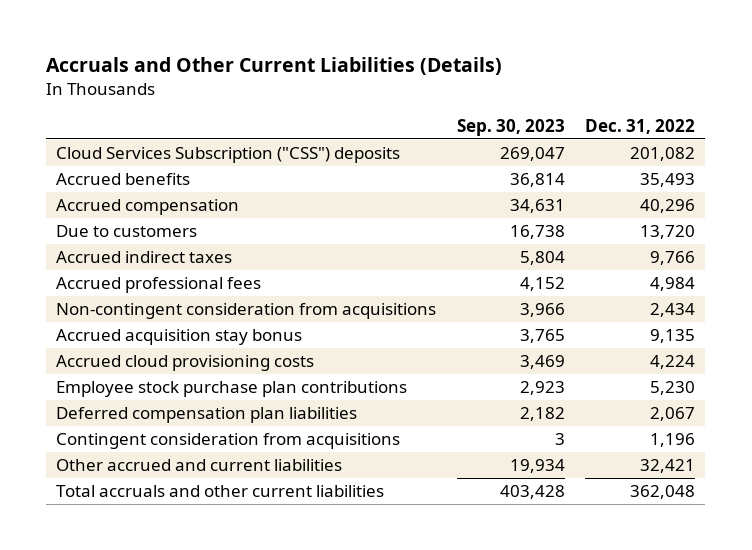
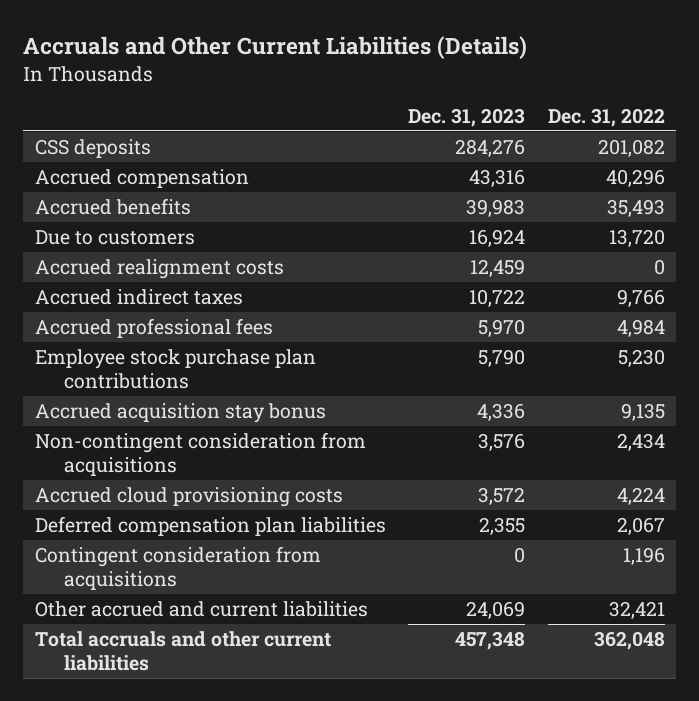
[456,118,565,136] Sep. 30, 2023 -> none
none -> [408,107,526,127] Dec. 31, 2023
[56,147,401,164] Cloud Services Subscription ("CSS") deposits -> [34,139,151,159] CSS deposits
[56,173,191,186] Accrued benefits -> [34,198,191,216] Accrued benefits
none -> [34,259,284,280] Accrued realignment costs
[56,381,408,398] Employee stock purchase plan contributions -> [34,349,316,390] Employee stock purchase plan contributions
[56,303,437,320] Non-contingent consideration from acquisitions -> [34,432,366,477] Non-contingent consideration from acquisitions

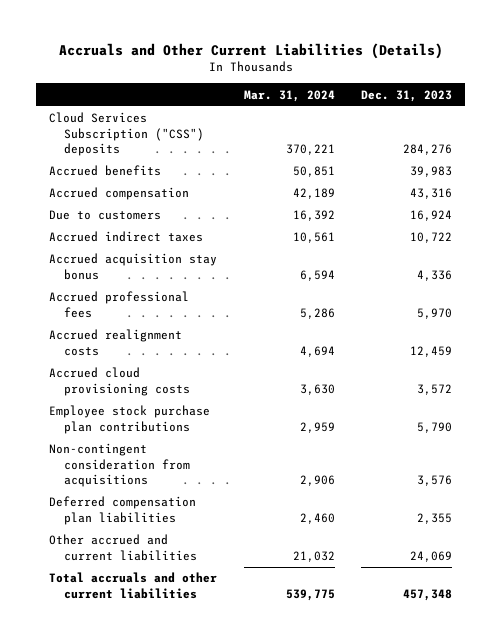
[547,107,665,127] Dec. 31, 2022 -> none
none -> [243,89,335,102] Mar. 31, 2024
[34,139,151,159] CSS deposits -> [49,112,205,156] Cloud Services Subscription ("CSS") deposits
[34,169,249,189] Accrued compensation -> [49,187,190,201] Accrued compensation
[34,403,326,424] Accrued acquisition stay bonus -> [49,253,218,280] Accrued acquisition stay bonus
[34,259,284,280] Accrued realignment costs -> [49,329,183,356] Accrued realignment costs
[34,487,343,508] Accrued cloud provisioning costs -> [49,367,191,396] Accrued cloud provisioning costs
[34,546,321,591] Contingent consideration from acquisitions -> none

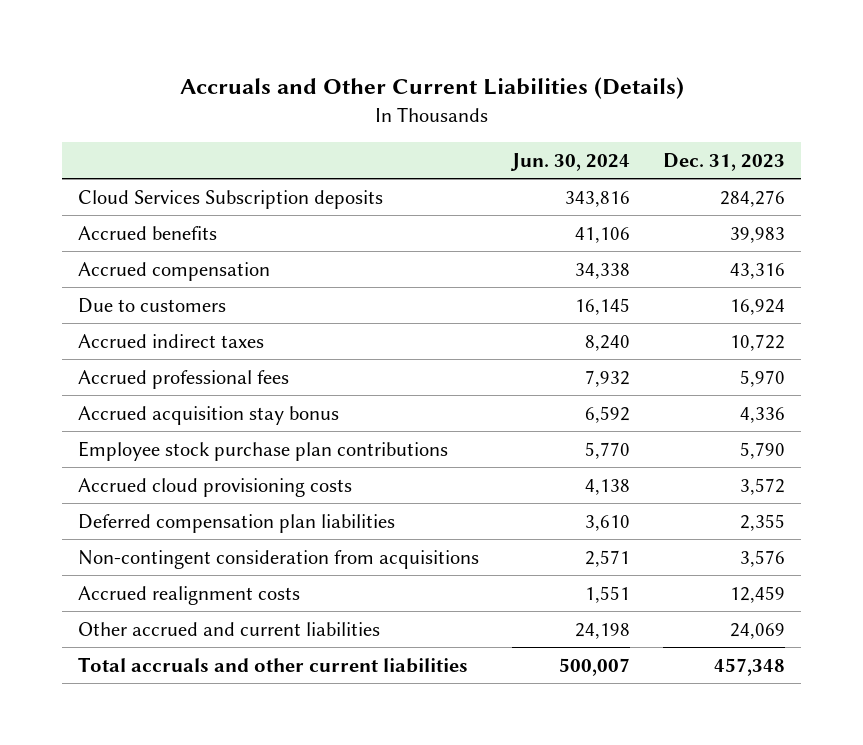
[243,89,335,102] Mar. 31, 2024 -> none
none -> [510,152,631,171] Jun. 30, 2024
[49,112,205,156] Cloud Services Subscription ("CSS") deposits -> [78,189,384,209] Cloud Services Subscription deposits
[49,253,218,280] Accrued acquisition stay bonus -> [78,405,340,425] Accrued acquisition stay bonus
[49,367,191,396] Accrued cloud provisioning costs -> [78,477,353,497] Accrued cloud provisioning costs
[49,443,191,487] Non-contingent consideration from acquisitions -> [78,549,480,569] Non-contingent consideration from acquisitions
[49,329,183,356] Accrued realignment costs -> [78,585,301,605] Accrued realignment costs

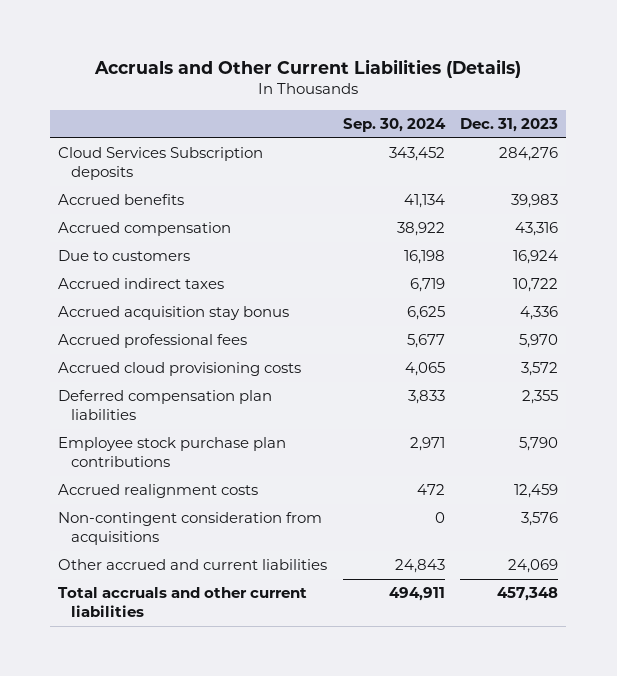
[510,152,631,171] Jun. 30, 2024 -> none
none -> [342,118,446,133] Sep. 30, 2024
[78,369,290,389] Accrued professional fees -> [58,334,248,349] Accrued professional fees
[78,440,449,461] Employee stock purchase plan contributions -> [58,437,287,468] Employee stock purchase plan contributions
[78,549,480,569] Non-contingent consideration from acquisitions -> [58,512,323,546] Non-contingent consideration from acquisitions

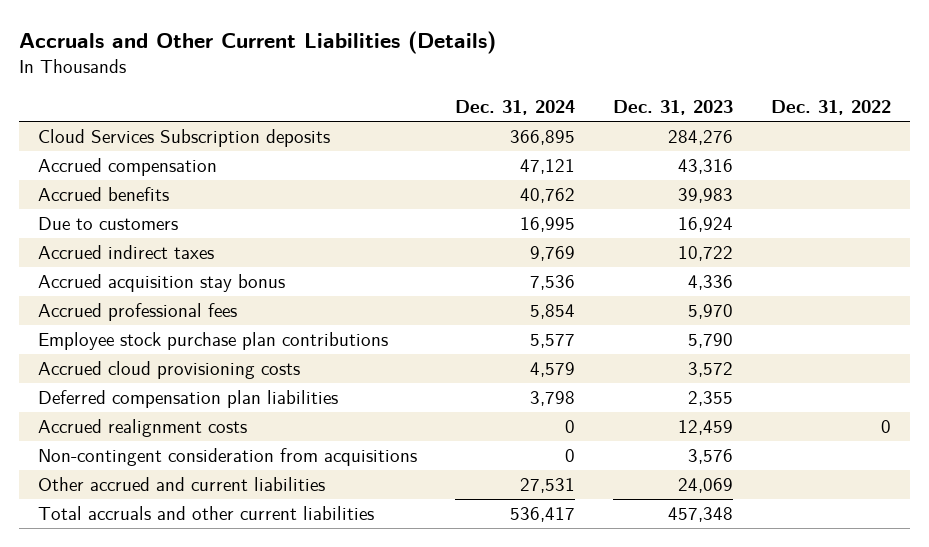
[342,118,446,133] Sep. 30, 2024 -> none
none -> [455,100,576,116] Dec. 31, 2024
none -> [771,100,892,116] Dec. 31, 2022
[58,194,185,206] Accrued benefits -> [38,187,170,202] Accrued benefits
[58,437,287,468] Employee stock purchase plan contributions -> [38,332,389,351] Employee stock purchase plan contributions

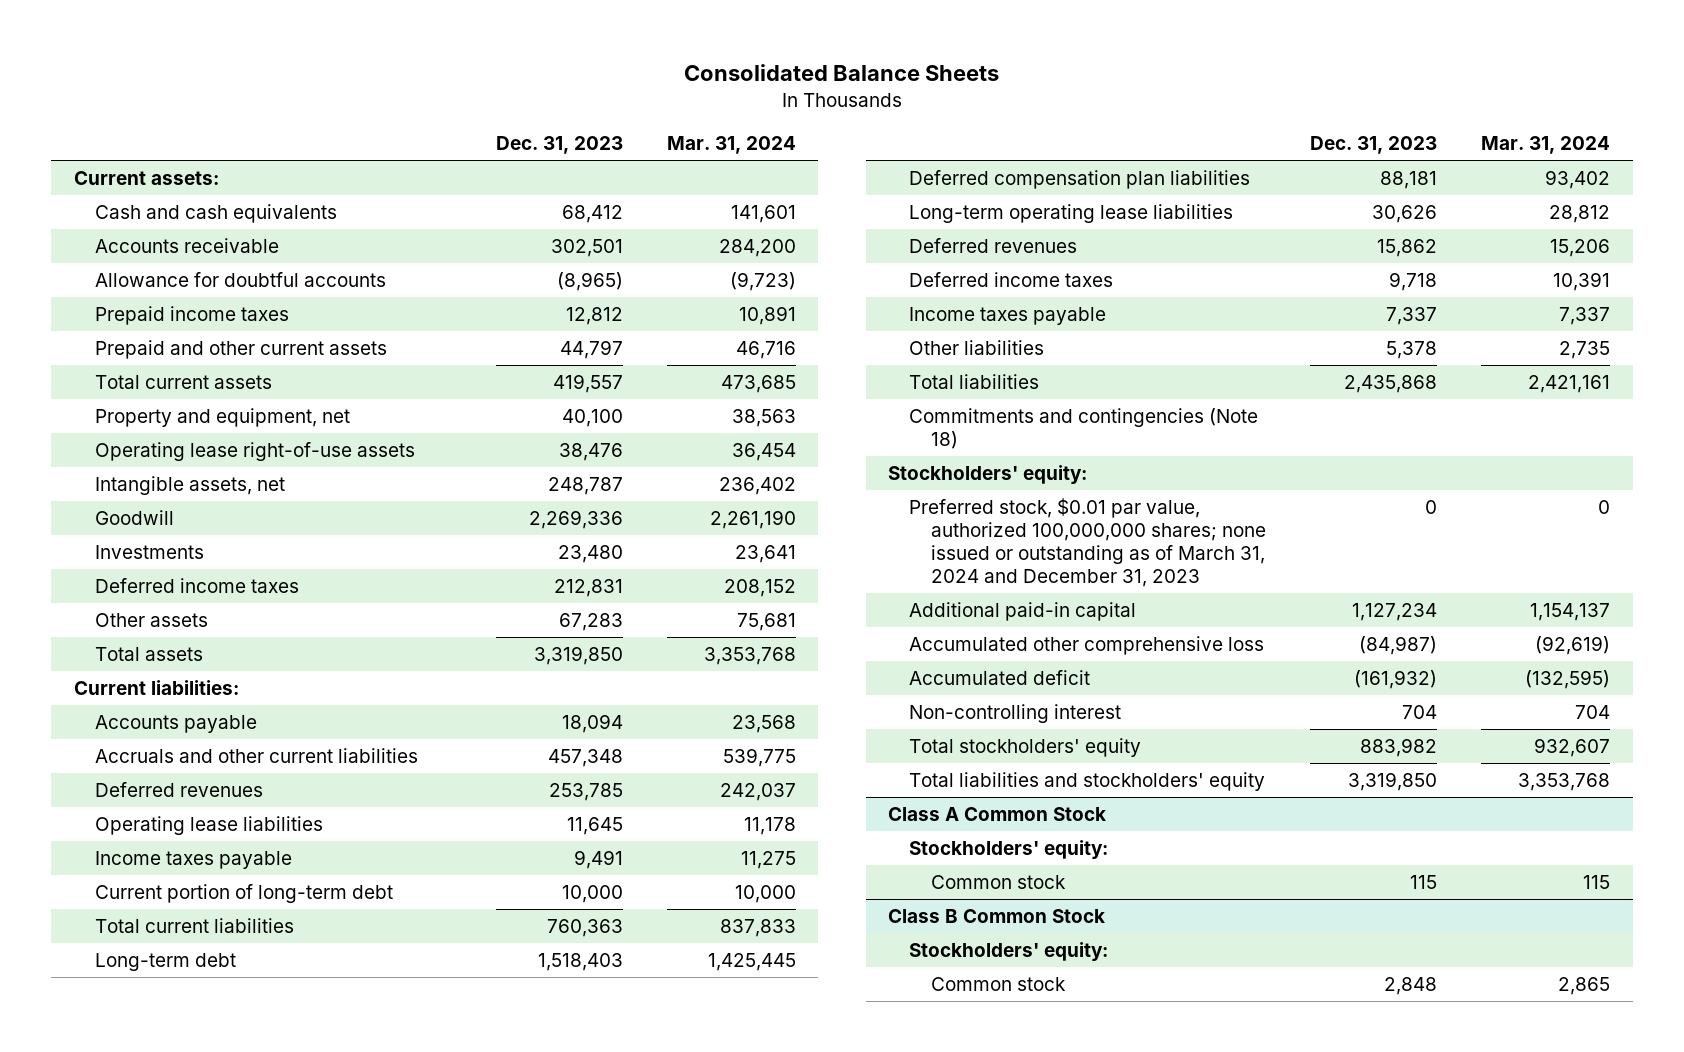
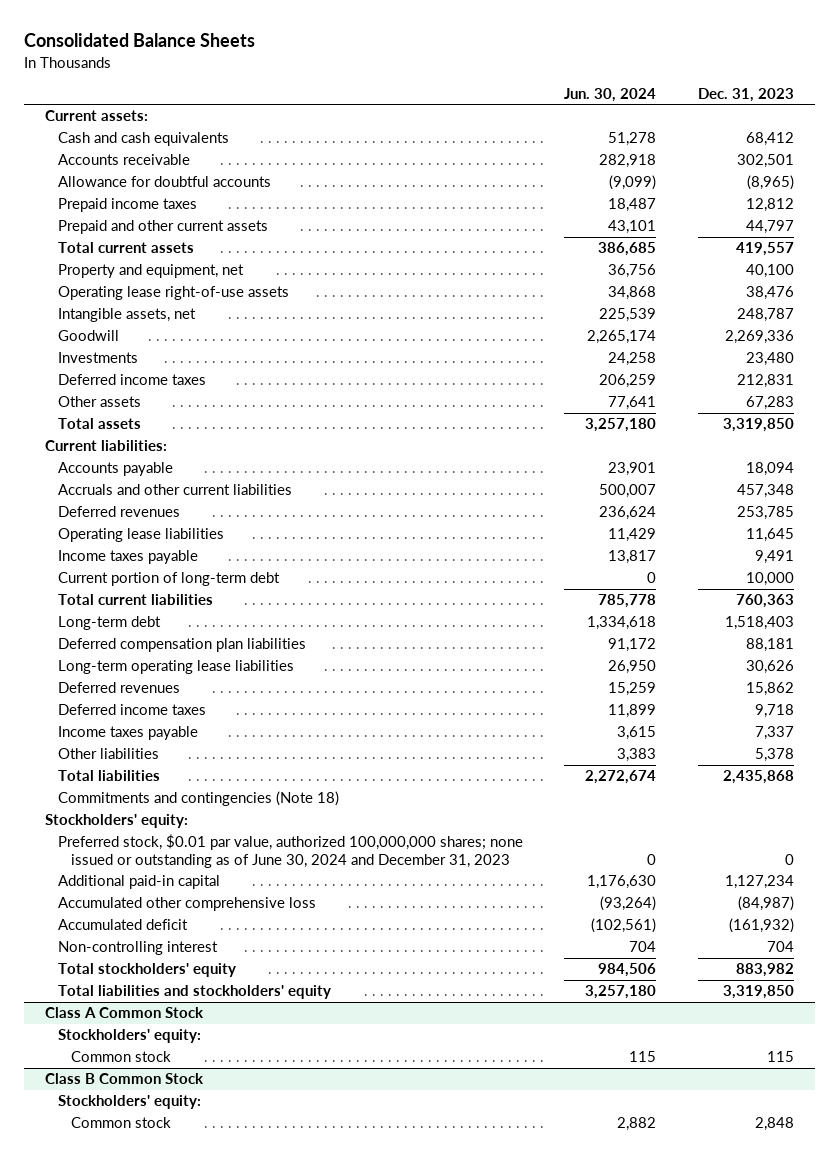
[667,135,797,154] Mar. 31, 2024 -> none
none -> [564,87,657,102] Jun. 30, 2024
[909,498,1266,588] Preferred stock, $0.01 par value, authorized 100,000,000 shares; none issued or outstanding as of March 31, 2024 and December 31, 2023 -> [57,834,523,868] Preferred stock, $0.01 par value, authorized 100,000,000 shares; none issued or outstanding as of June 30, 2024 and December 31, 2023

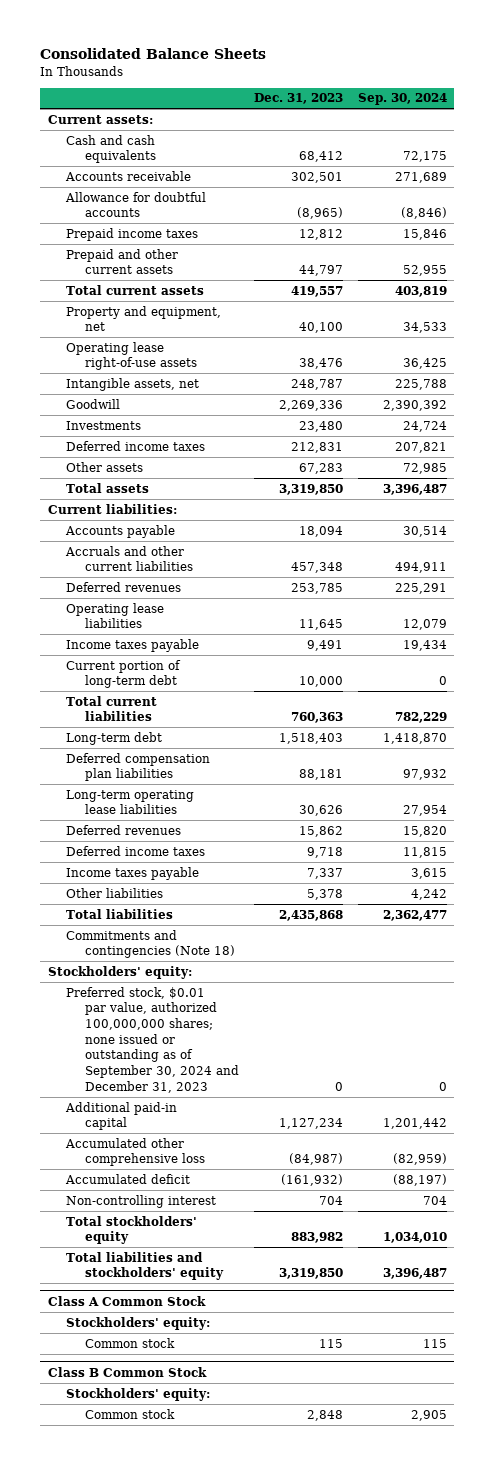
[564,87,657,102] Jun. 30, 2024 -> none
none -> [357,93,447,106] Sep. 30, 2024
[57,834,523,868] Preferred stock, $0.01 par value, authorized 100,000,000 shares; none issued or outstanding as of June 30, 2024 and December 31, 2023 -> [66,986,239,1093] Preferred stock, $0.01 par value, authorized 100,000,000 shares; none issued or outstanding as of September 30, 2024 and December 31, 2023

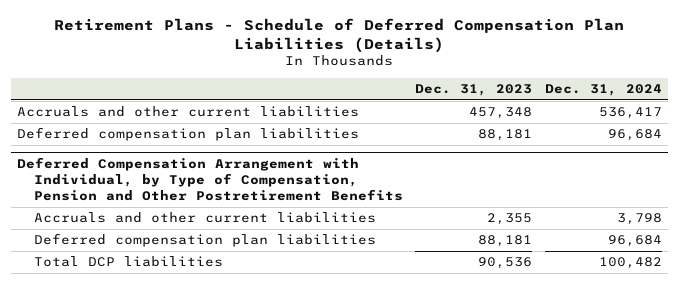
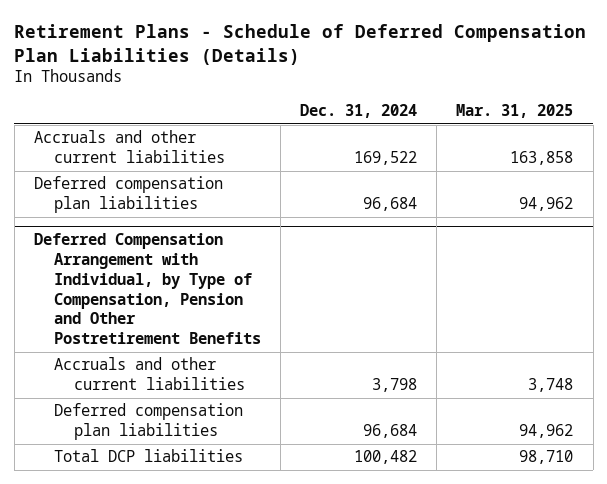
[415,83,533,96] Dec. 31, 2023 -> none
none -> [456,104,574,119] Mar. 31, 2025
[598,107,662,120] 536,417 -> [354,151,418,166] 169,522

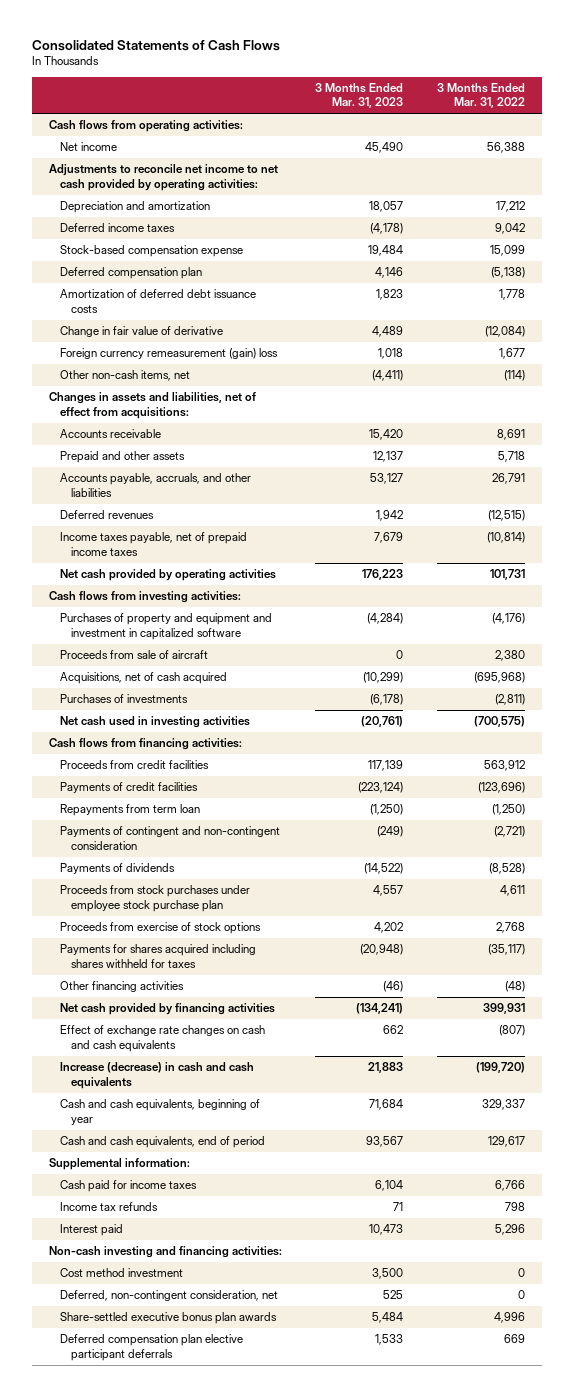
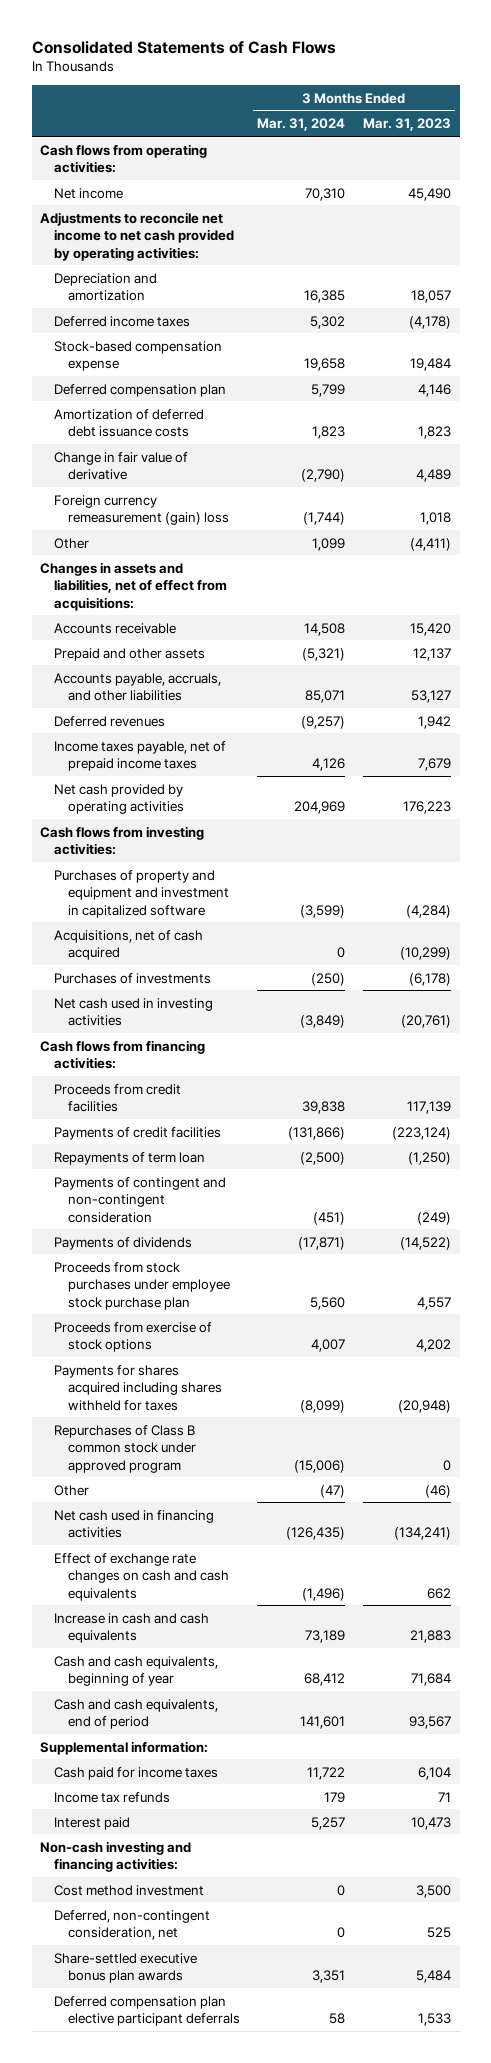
[437,83,526,109] 3 Months Ended Mar. 31, 2022 -> none
none -> [257,118,346,132] Mar. 31, 2024
[59,370,190,382] Other non-cash items, net -> [54,537,90,549] Other
[59,650,208,660] Proceeds from sale of aircraft -> none
[59,804,200,817] Repayments from term loan -> [54,1151,206,1165] Repayments of term loan
none -> [54,1424,196,1473] Repurchases of Class B common stock under approved program
[59,981,184,993] Other financing activities -> [54,1484,90,1496] Other
[59,1003,275,1016] Net cash provided by financing activities -> [54,1509,215,1539] Net cash used in financing activities
[59,1062,254,1089] Increase (decrease) in cash and cash equivalents -> [54,1612,210,1644] Increase in cash and cash equivalents

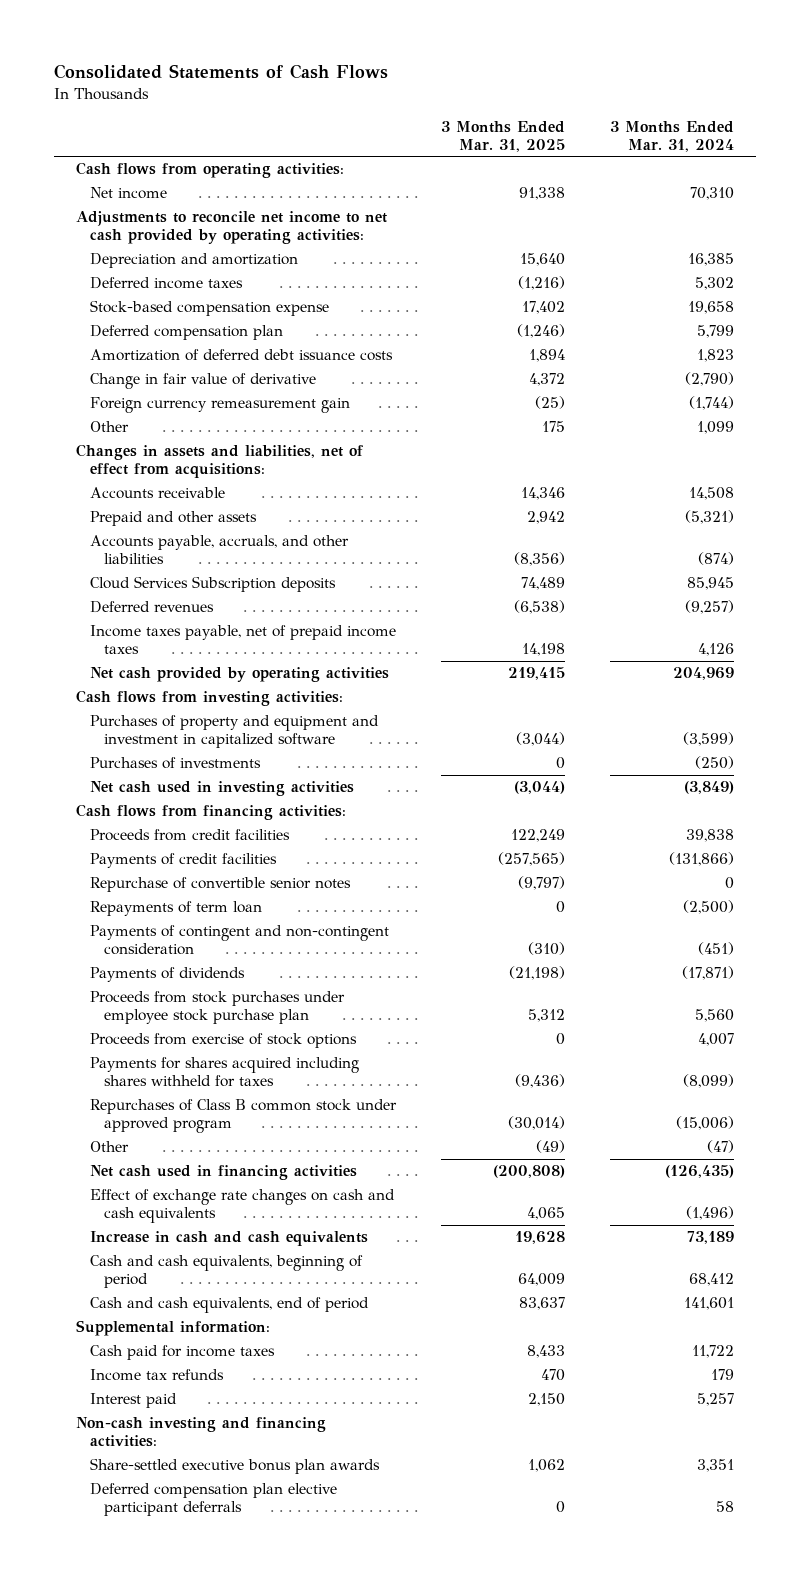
[362,118,451,132] Mar. 31, 2023 -> none
none -> [440,120,565,152] 3 Months Ended Mar. 31, 2025
[54,494,229,526] Foreign currency remeasurement (gain) loss -> [89,397,350,414] Foreign currency remeasurement gain
[305,690,346,704] 85,071 -> [697,552,734,566] (874)
none -> [89,576,336,593] Cloud Services Subscription deposits
[54,929,204,961] Acquisitions, net of cash acquired -> none
none -> [89,877,351,893] Repurchase of convertible senior notes
[54,1655,219,1687] Cash and cash equivalents, beginning of year -> [89,1255,363,1289] Cash and cash equivalents, beginning of period
[54,1884,205,1896] Cost method investment -> none
[54,1909,211,1941] Deferred, non-contingent consideration, net -> none

